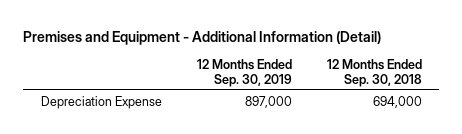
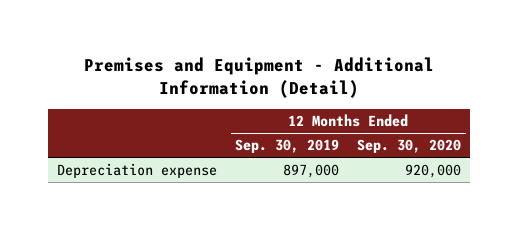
[326,59,422,88] 12 Months Ended Sep. 30, 2018 -> none
none -> [357,139,462,154] Sep. 30, 2020
[40,95,162,109] Depreciation Expense -> [57,163,218,179] Depreciation expense

